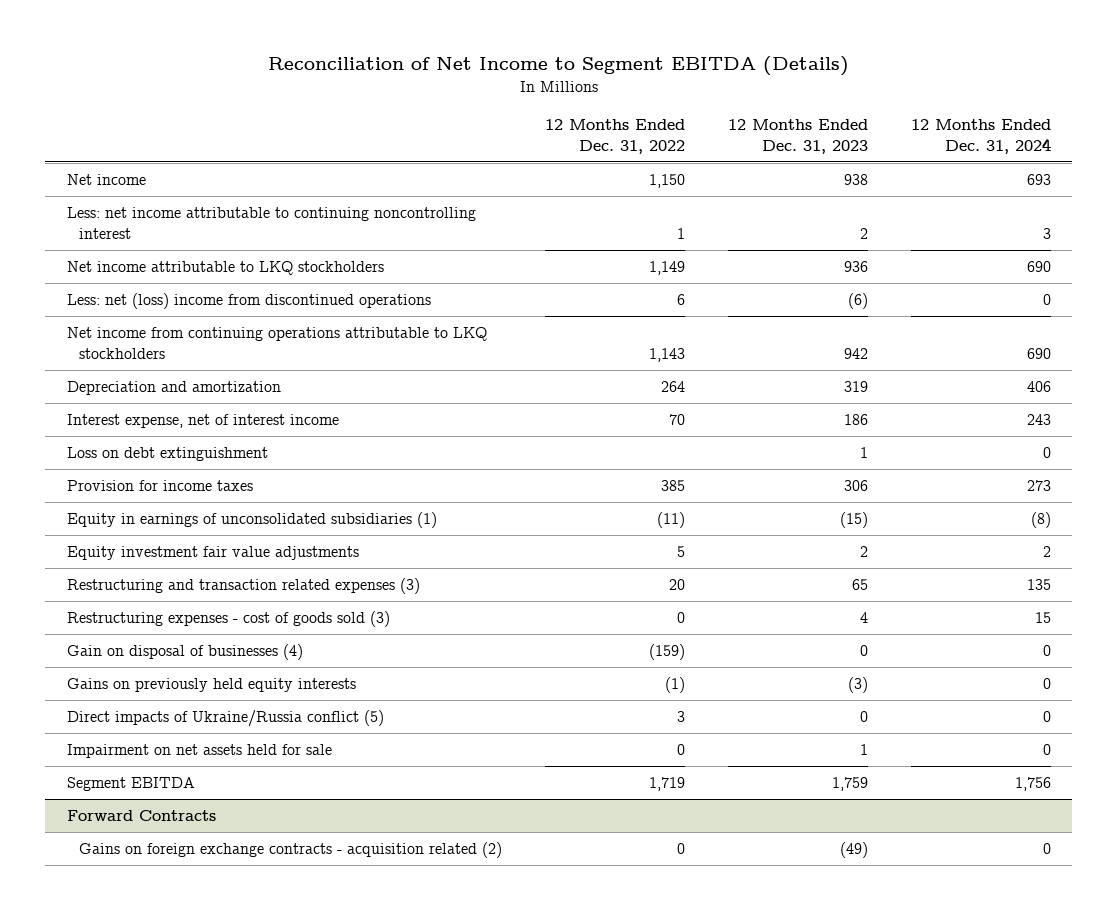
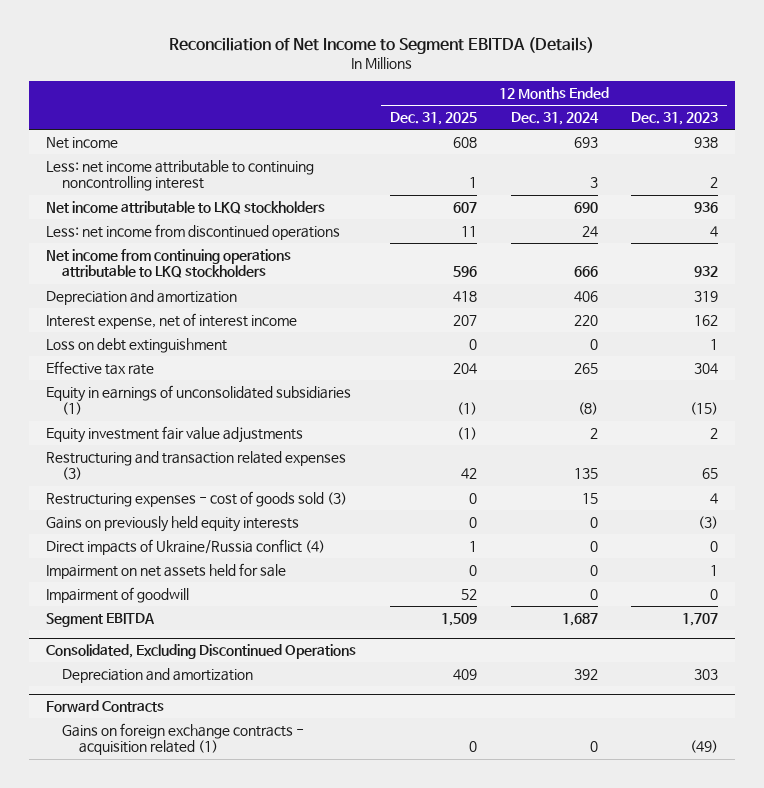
[544,118,685,154] 12 Months Ended Dec. 31, 2022 -> none
none -> [389,112,477,126] Dec. 31, 2025
[66,293,431,310] Less: net (loss) income from discontinued operations -> [45,223,340,240] Less: net income from discontinued operations
[847,293,868,310] (6) -> [710,225,719,237] 4
[1042,294,1051,306] 0 -> [581,225,598,237] 24
[843,347,868,359] 942 -> [694,266,719,278] 932
[1026,347,1051,359] 690 -> [573,266,598,278] 666
[843,414,868,426] 186 -> [694,314,719,326] 162
[1026,414,1051,426] 243 -> [573,314,598,326] 220
[66,480,253,492] Provision for income taxes -> none
none -> [45,360,154,375] Effective tax rate
[66,644,303,661] Gain on disposal of businesses (4) -> none
[66,710,384,728] Direct impacts of Ukraine/Russia conflict (5) -> [45,538,325,555] Direct impacts of Ukraine/Russia conflict (4)
none -> [45,586,189,603] Impairment of goodwill
[831,777,868,792] 1,759 -> [682,612,719,626] 1,707
[1014,777,1051,792] 1,756 -> [561,612,598,626] 1,687
none -> [45,644,356,660] Consolidated, Excluding Discontinued Operations
none -> [62,667,254,683] Depreciation and amortization
[79,842,503,859] Gains on foreign exchange contracts - acquisition related (2) -> [62,722,305,756] Gains on foreign exchange contracts - acquisition related (1)

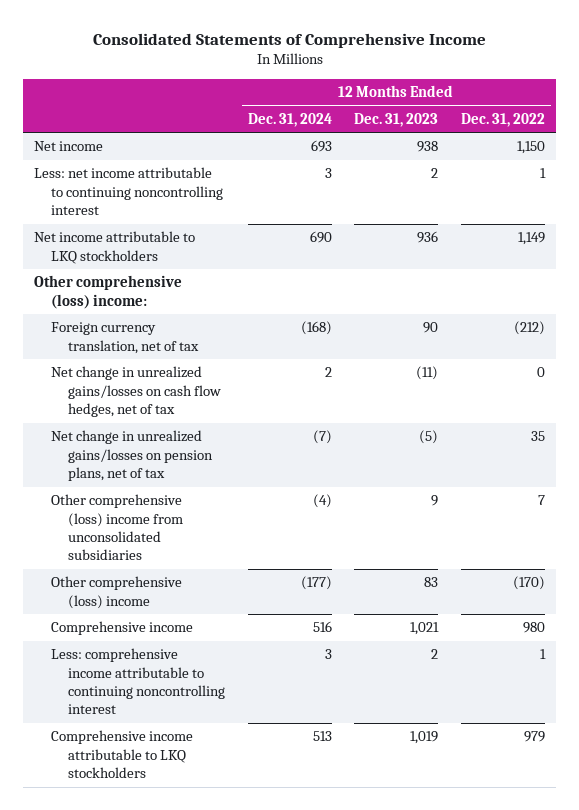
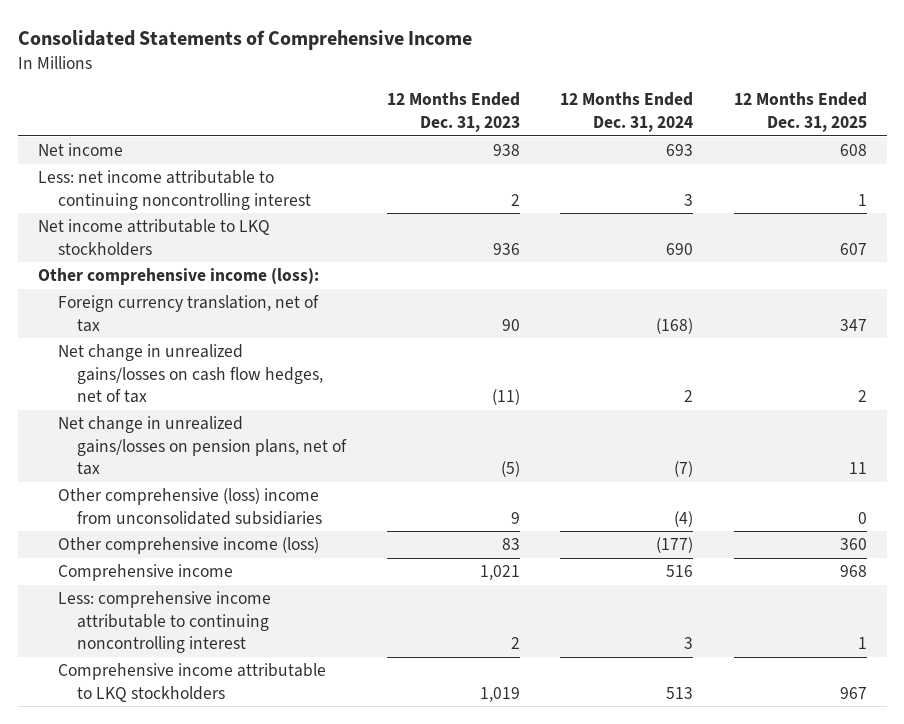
[461,112,546,127] Dec. 31, 2022 -> none
none -> [733,92,867,132] 12 Months Ended Dec. 31, 2025
[34,275,183,309] Other comprehensive (loss) income: -> [37,268,319,286] Other comprehensive income (loss):
[51,576,183,609] Other comprehensive (loss) income -> [57,537,319,555] Other comprehensive income (loss)

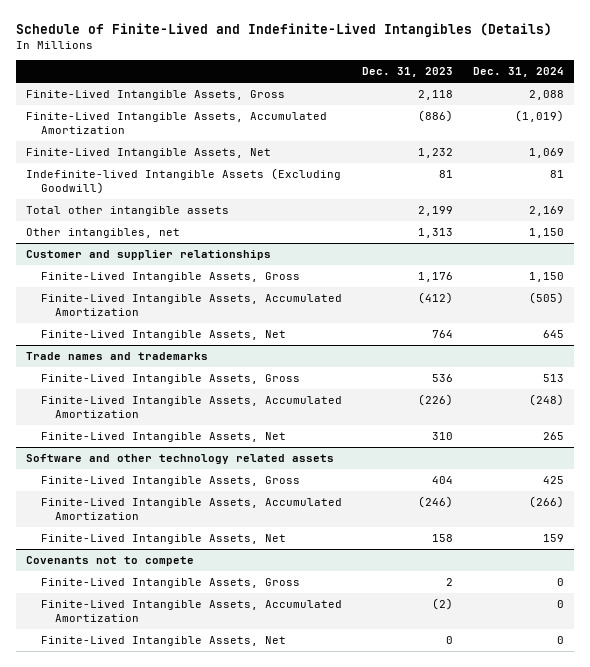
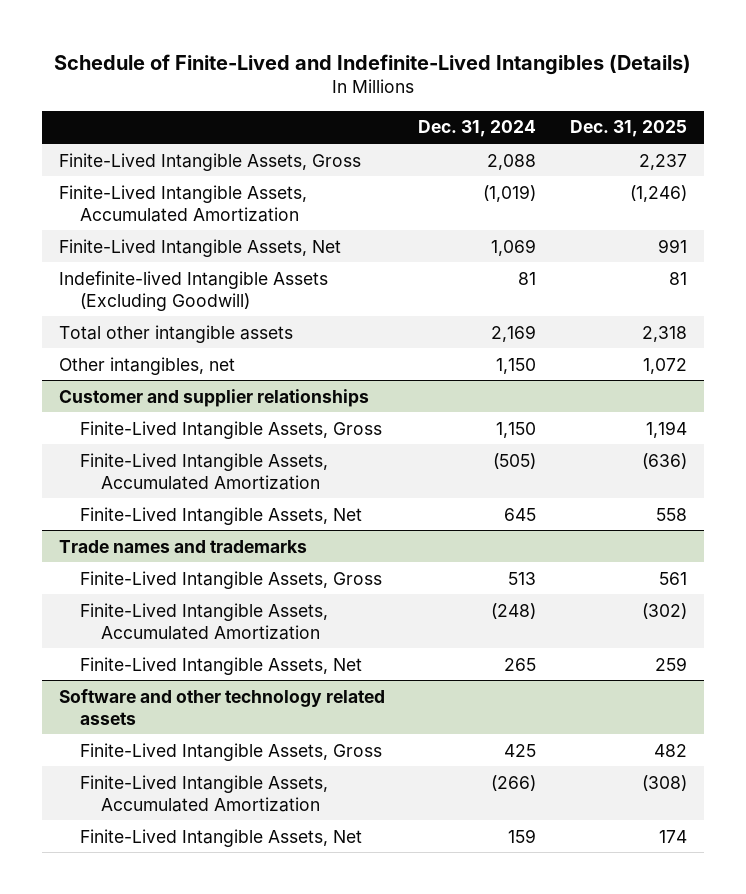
[361,67,453,78] Dec. 31, 2023 -> none
none -> [569,120,687,138] Dec. 31, 2025
[26,556,195,567] Covenants not to compete -> none
[40,578,300,589] Finite-Lived Intangible Assets, Gross -> none
[40,600,342,622] Finite-Lived Intangible Assets, Accumulated Amortization -> none
[40,636,286,647] Finite-Lived Intangible Assets, Net -> none

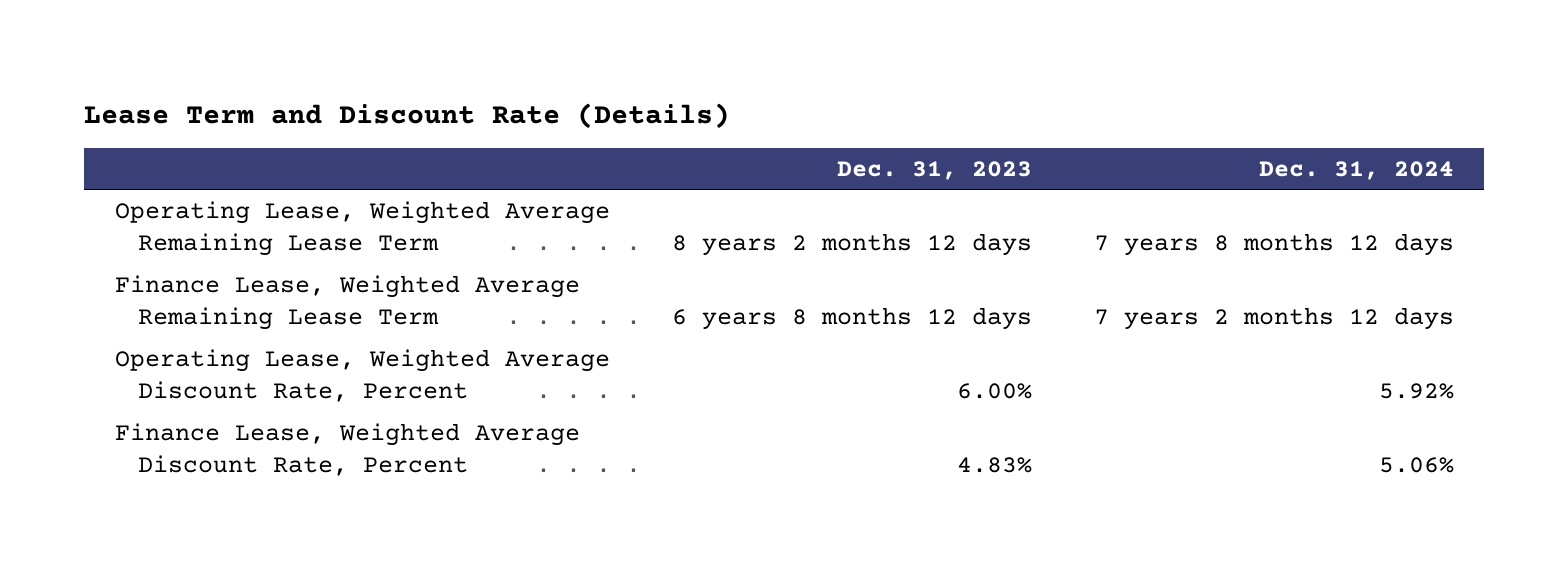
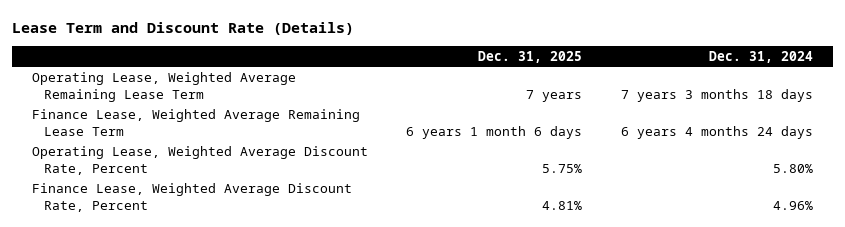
[836,160,1032,180] Dec. 31, 2023 -> none
none -> [478,50,583,63] Dec. 31, 2025
[1093,232,1454,256] 7 years 8 months 12 days -> [621,88,814,102] 7 years 3 months 18 days
[1093,306,1454,330] 7 years 2 months 12 days -> [621,125,814,139] 6 years 4 months 24 days
[1378,382,1454,399] 5.92% -> [773,163,814,173] 5.80%
[1378,456,1454,473] 5.06% -> [773,200,814,210] 4.96%

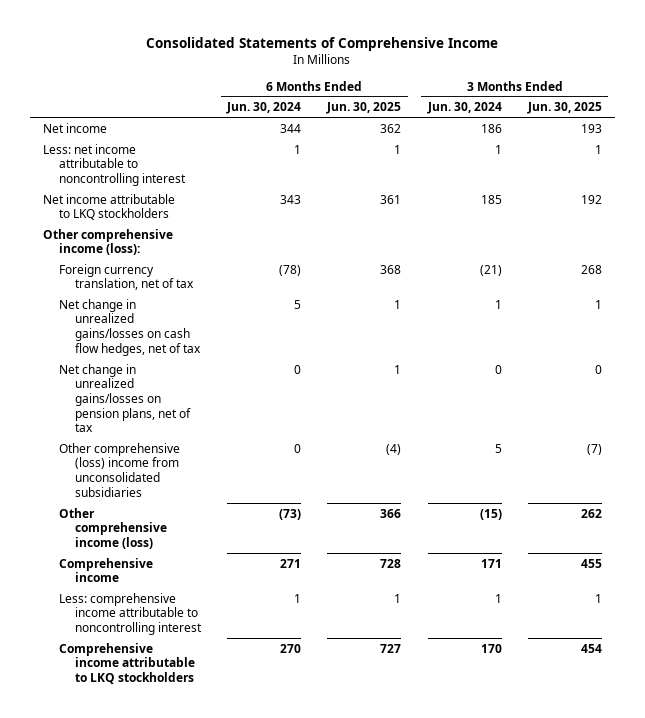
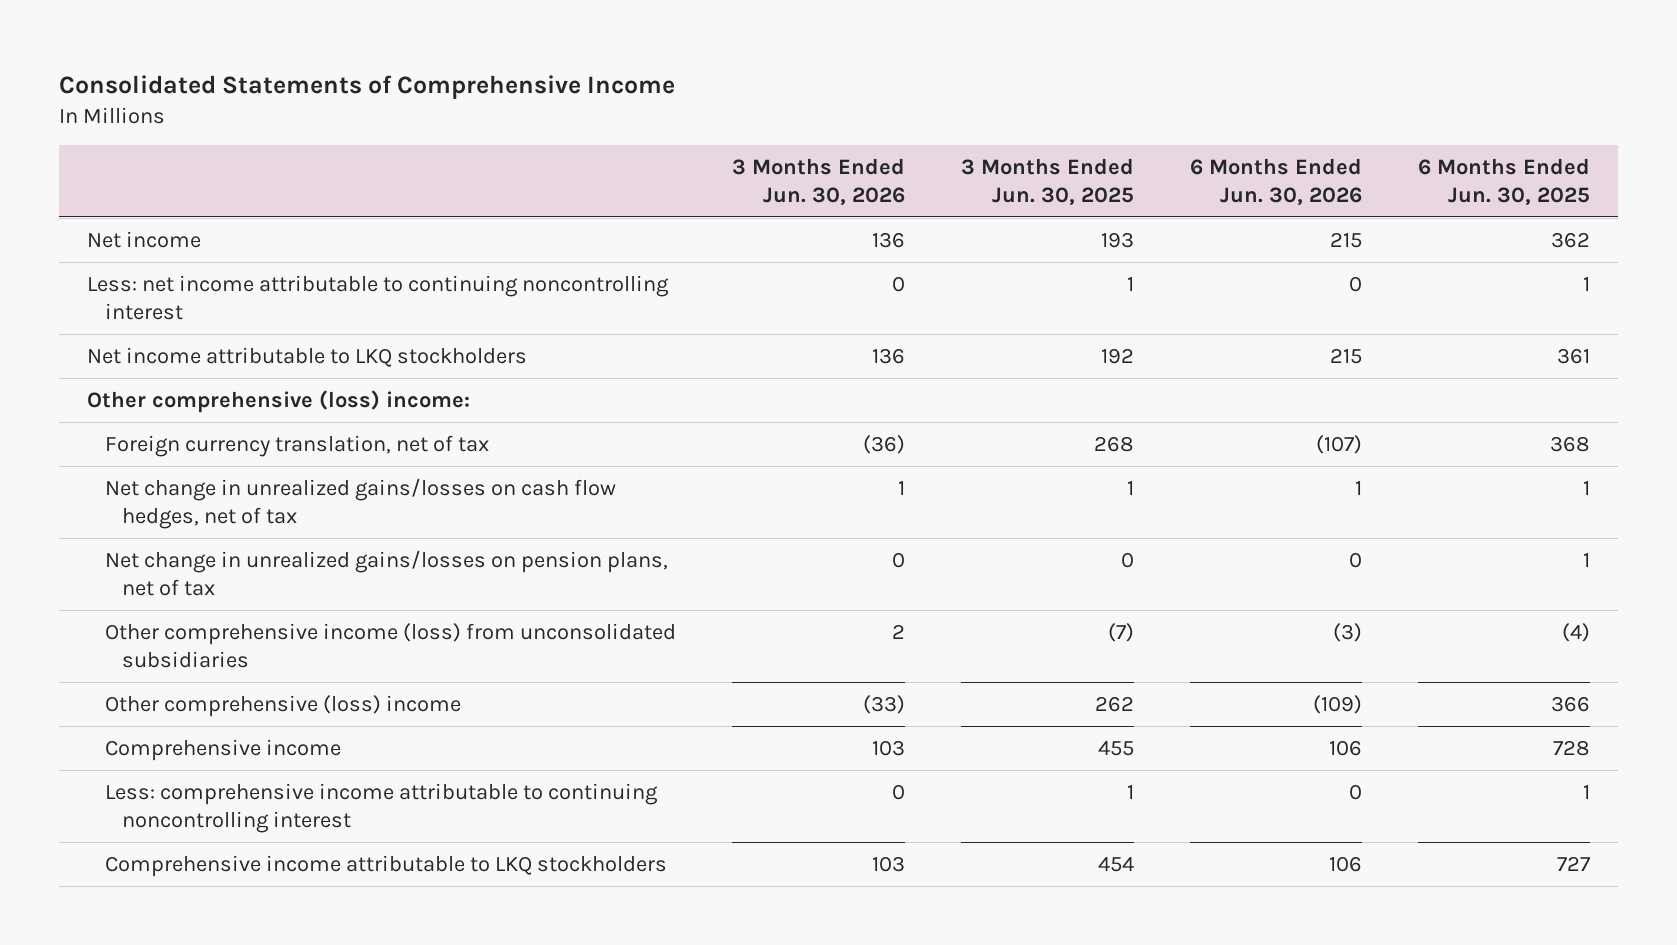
[226,102,302,115] Jun. 30, 2024 -> none
[426,102,502,115] Jun. 30, 2024 -> none
none -> [731,157,905,205] 3 Months Ended Jun. 30, 2026
none -> [1190,157,1363,205] 6 Months Ended Jun. 30, 2026
[43,143,187,186] Less: net income attributable to noncontrolling interest -> [87,274,670,321] Less: net income attributable to continuing noncontrolling interest
[43,228,174,256] Other comprehensive income (loss): -> [87,389,471,413] Other comprehensive (loss) income:
[59,442,181,497] Other comprehensive (loss) income from unconsolidated subsidiaries -> [104,622,676,669] Other comprehensive income (loss) from unconsolidated subsidiaries
[59,507,168,549] Other comprehensive income (loss) -> [104,694,461,717] Other comprehensive (loss) income
[59,592,203,635] Less: comprehensive income attributable to noncontrolling interest -> [104,782,658,834] Less: comprehensive income attributable to continuing noncontrolling interest

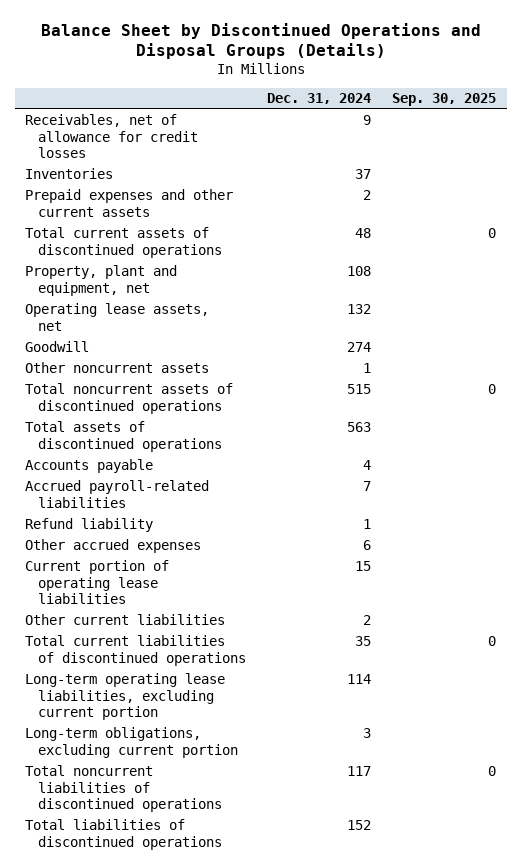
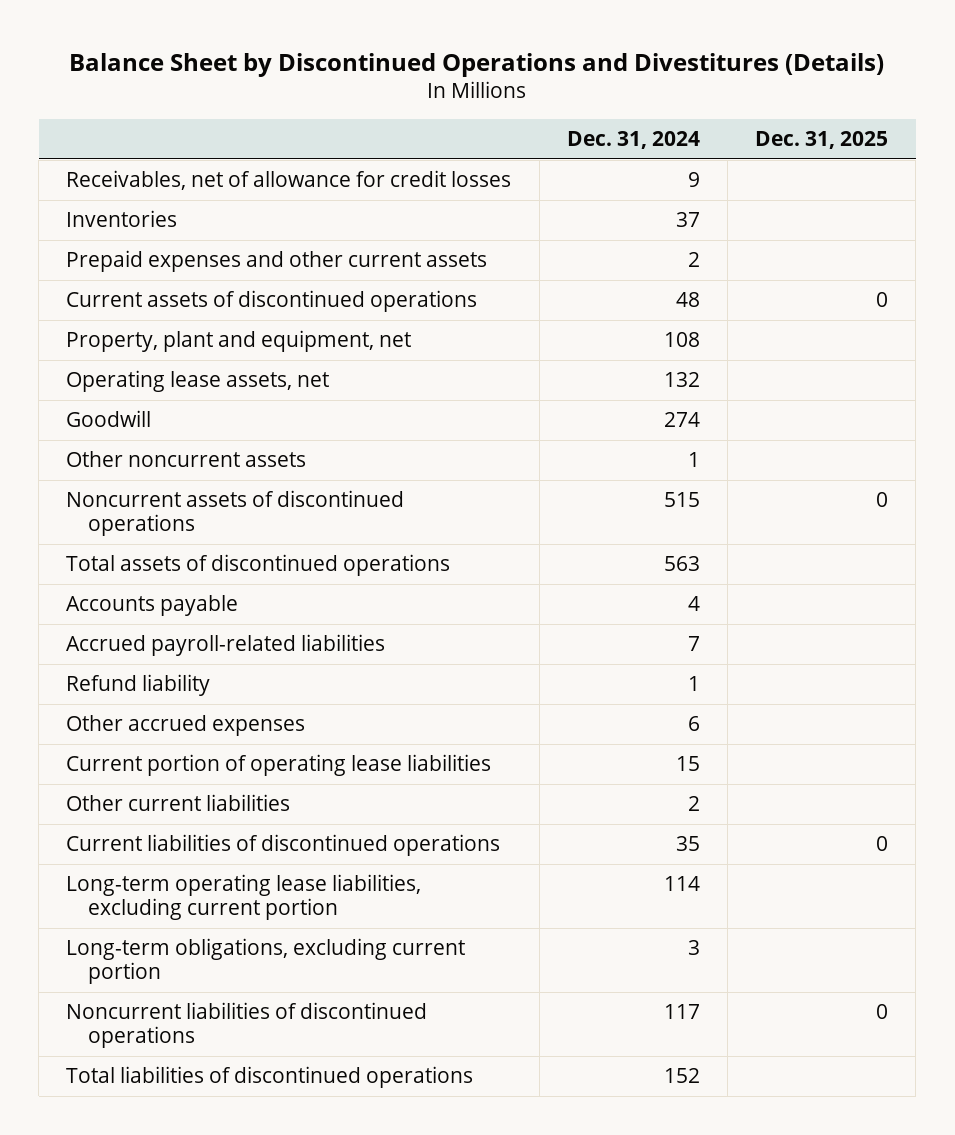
[40,22,481,60] Balance Sheet by Discontinued Operations and Disposal Groups (Details) -> [69,52,885,77] Balance Sheet by Discontinued Operations and Divestitures (Details)
[392,93,497,107] Sep. 30, 2025 -> none
none -> [755,131,889,150] Dec. 31, 2025
[25,227,222,258] Total current assets of discontinued operations -> [66,290,478,313] Current assets of discontinued operations
[25,383,234,414] Total noncurrent assets of discontinued operations -> [66,490,405,537] Noncurrent assets of discontinued operations
[25,635,246,666] Total current liabilities of discontinued operations -> [66,834,501,857] Current liabilities of discontinued operations
[25,765,222,813] Total noncurrent liabilities of discontinued operations -> [66,1002,428,1049] Noncurrent liabilities of discontinued operations

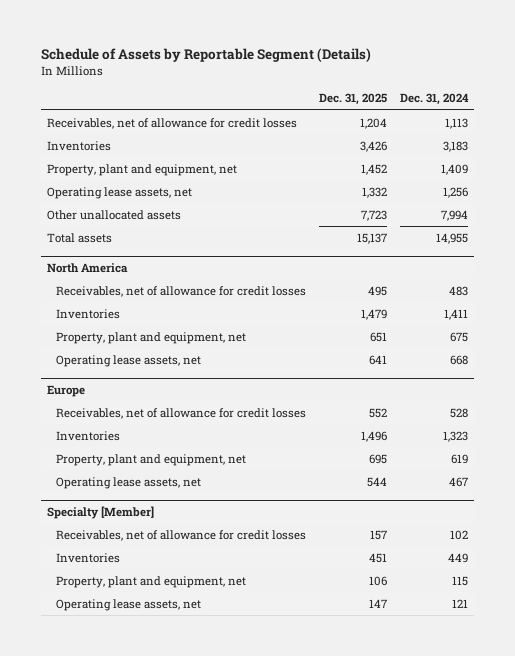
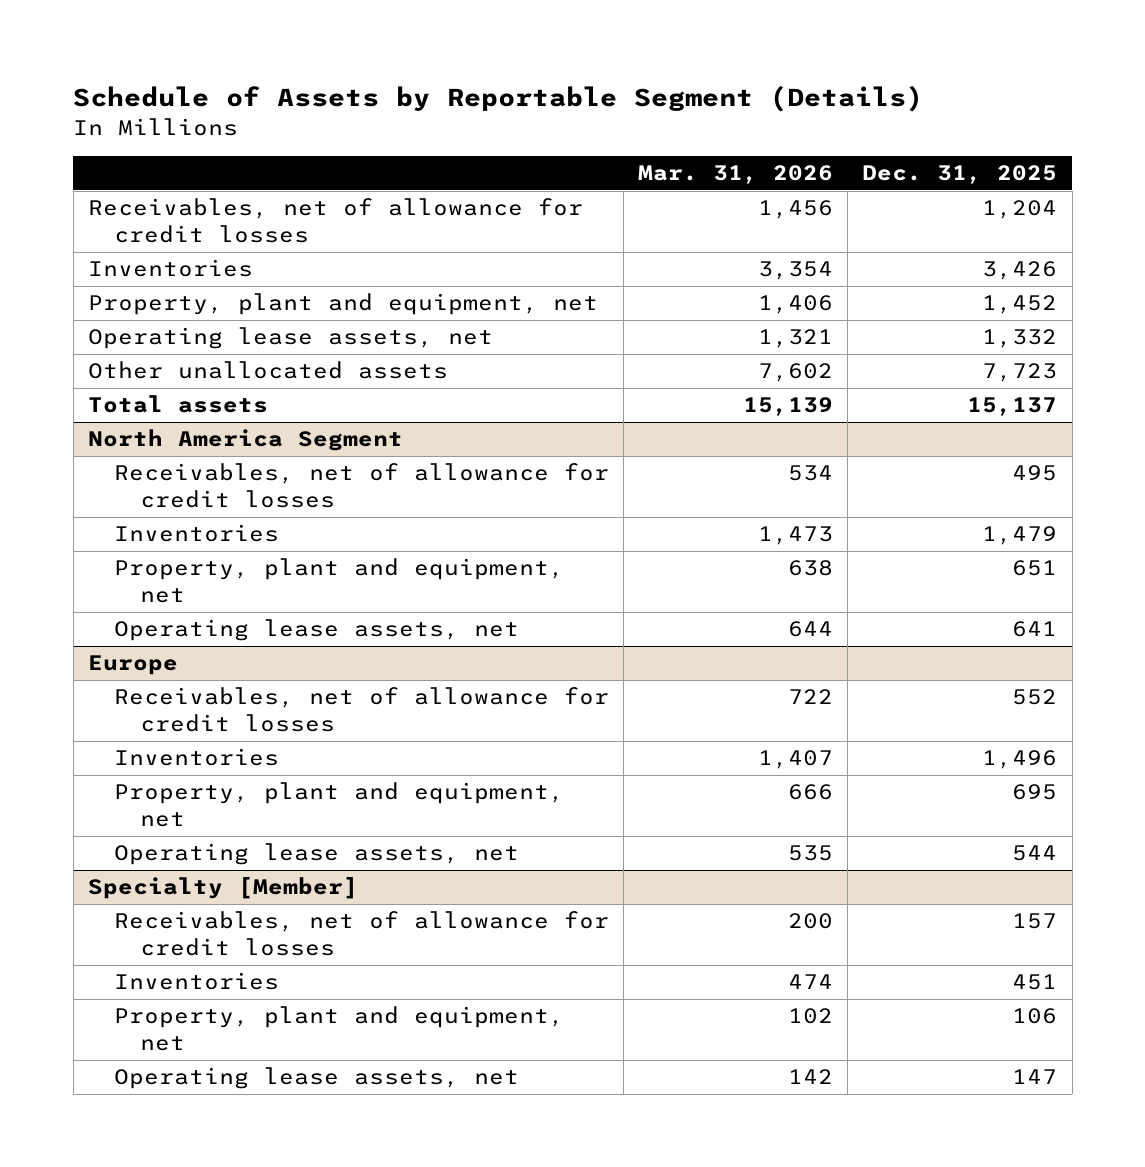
[399,93,469,106] Dec. 31, 2024 -> none
none -> [638,165,834,185] Mar. 31, 2026
[47,263,129,274] North America -> [87,429,403,452] North America Segment

